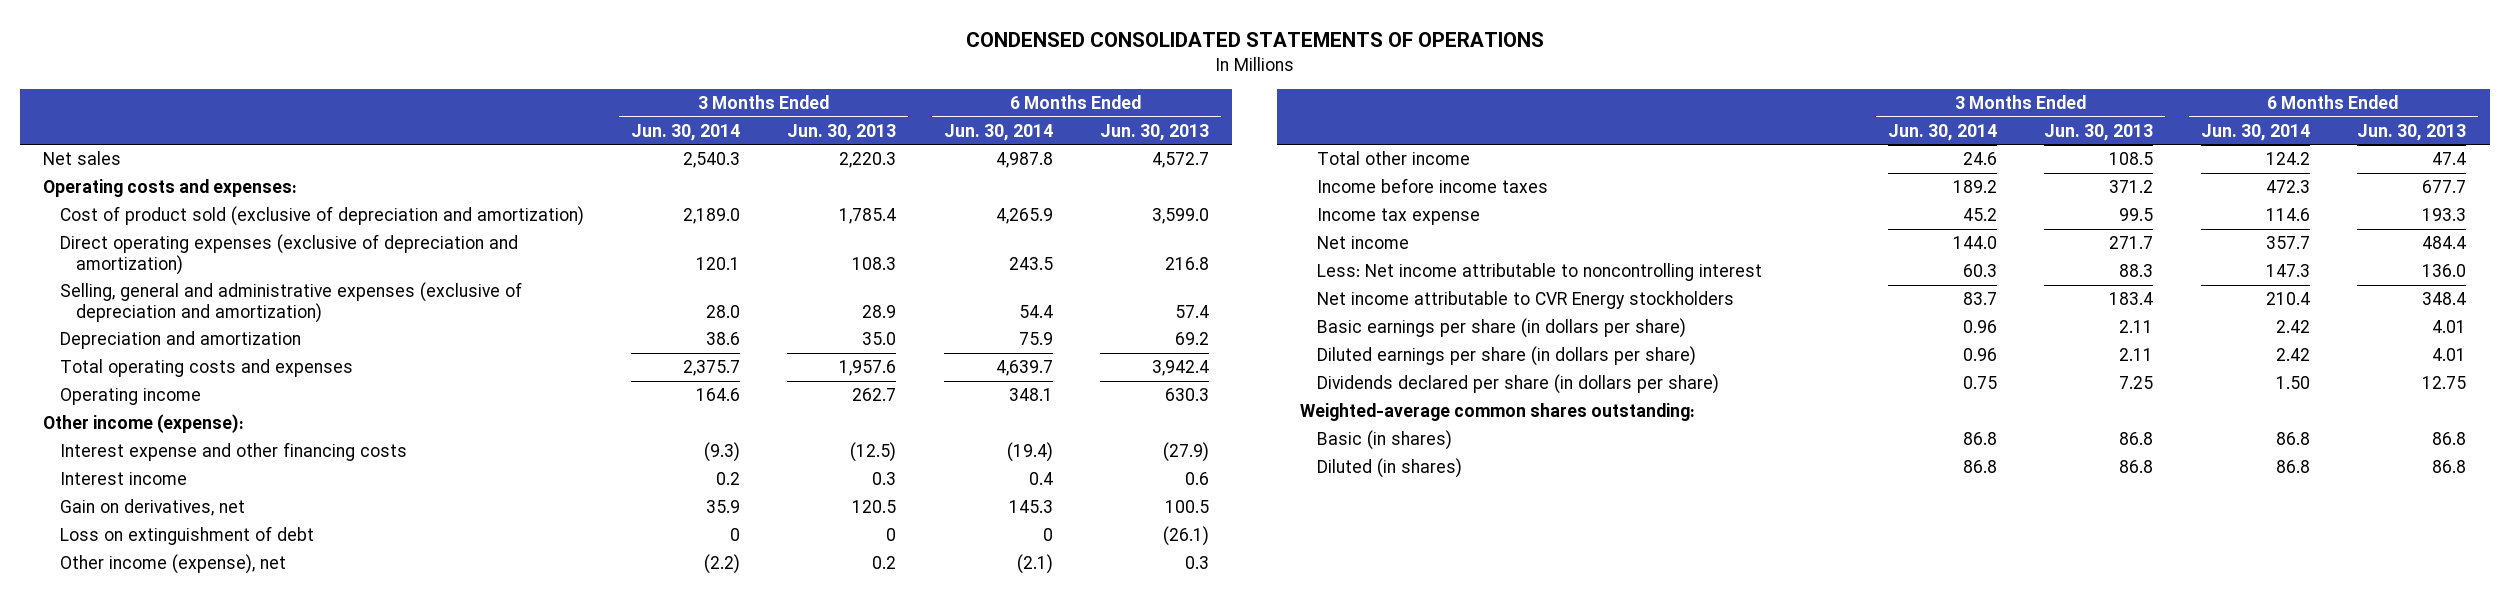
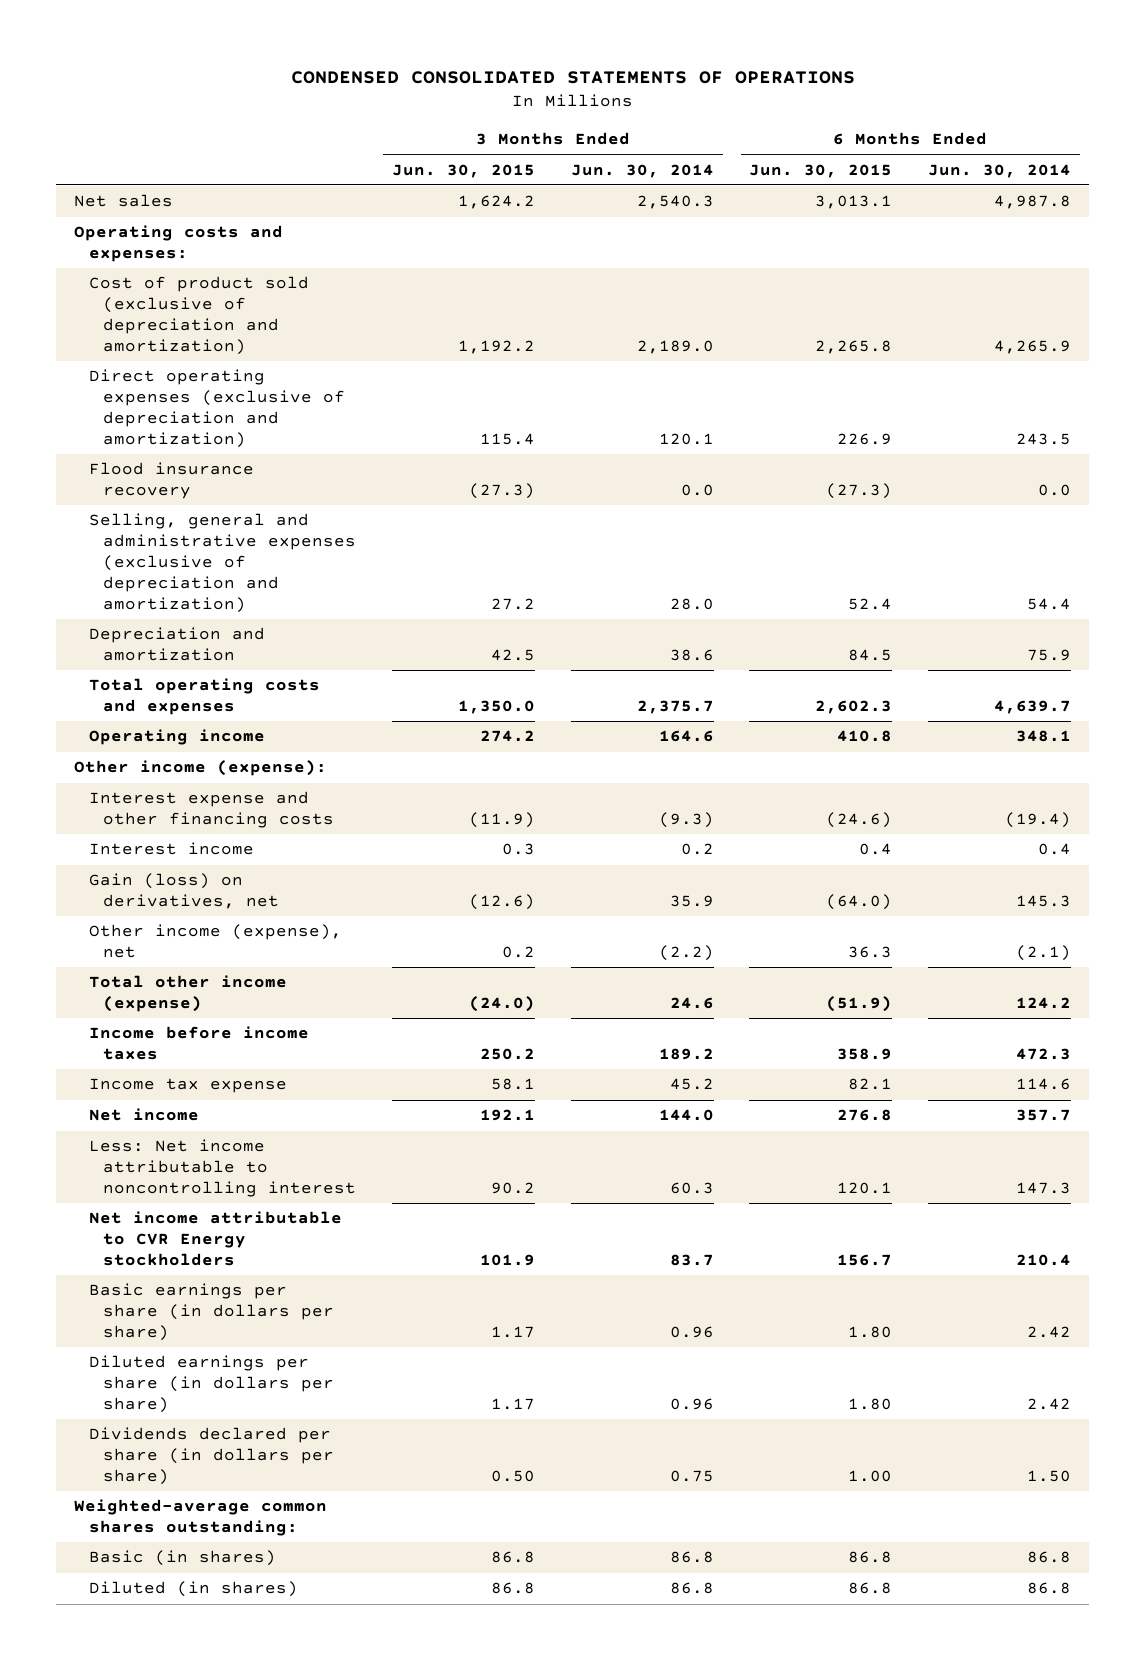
[787,123,897,141] Jun. 30, 2013 -> none
[1099,123,1209,141] Jun. 30, 2013 -> none
none -> [391,163,535,178] Jun. 30, 2015
none -> [749,163,893,178] Jun. 30, 2015
none -> [88,462,254,500] Flood insurance recovery
[59,526,314,546] Loss on extinguishment of debt -> none
[59,499,245,517] Gain on derivatives, net -> [88,873,280,910] Gain (loss) on derivatives, net
[1316,151,1470,166] Total other income -> [88,975,287,1013] Total other income (expense)

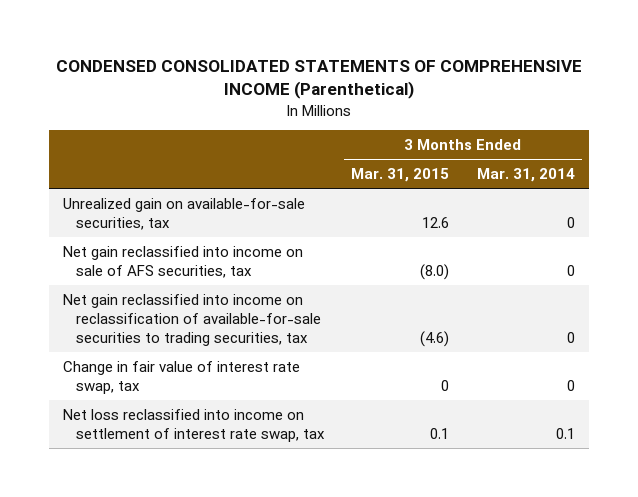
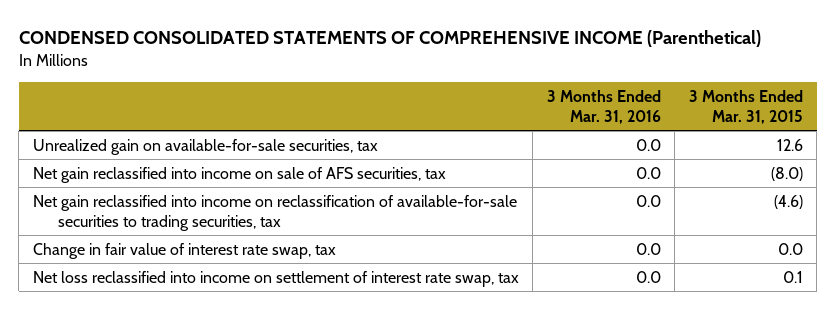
[477,168,576,183] Mar. 31, 2014 -> none
none -> [546,90,661,124] 3 Months Ended Mar. 31, 2016
[441,379,450,391] 0 -> [777,242,803,255] 0.0

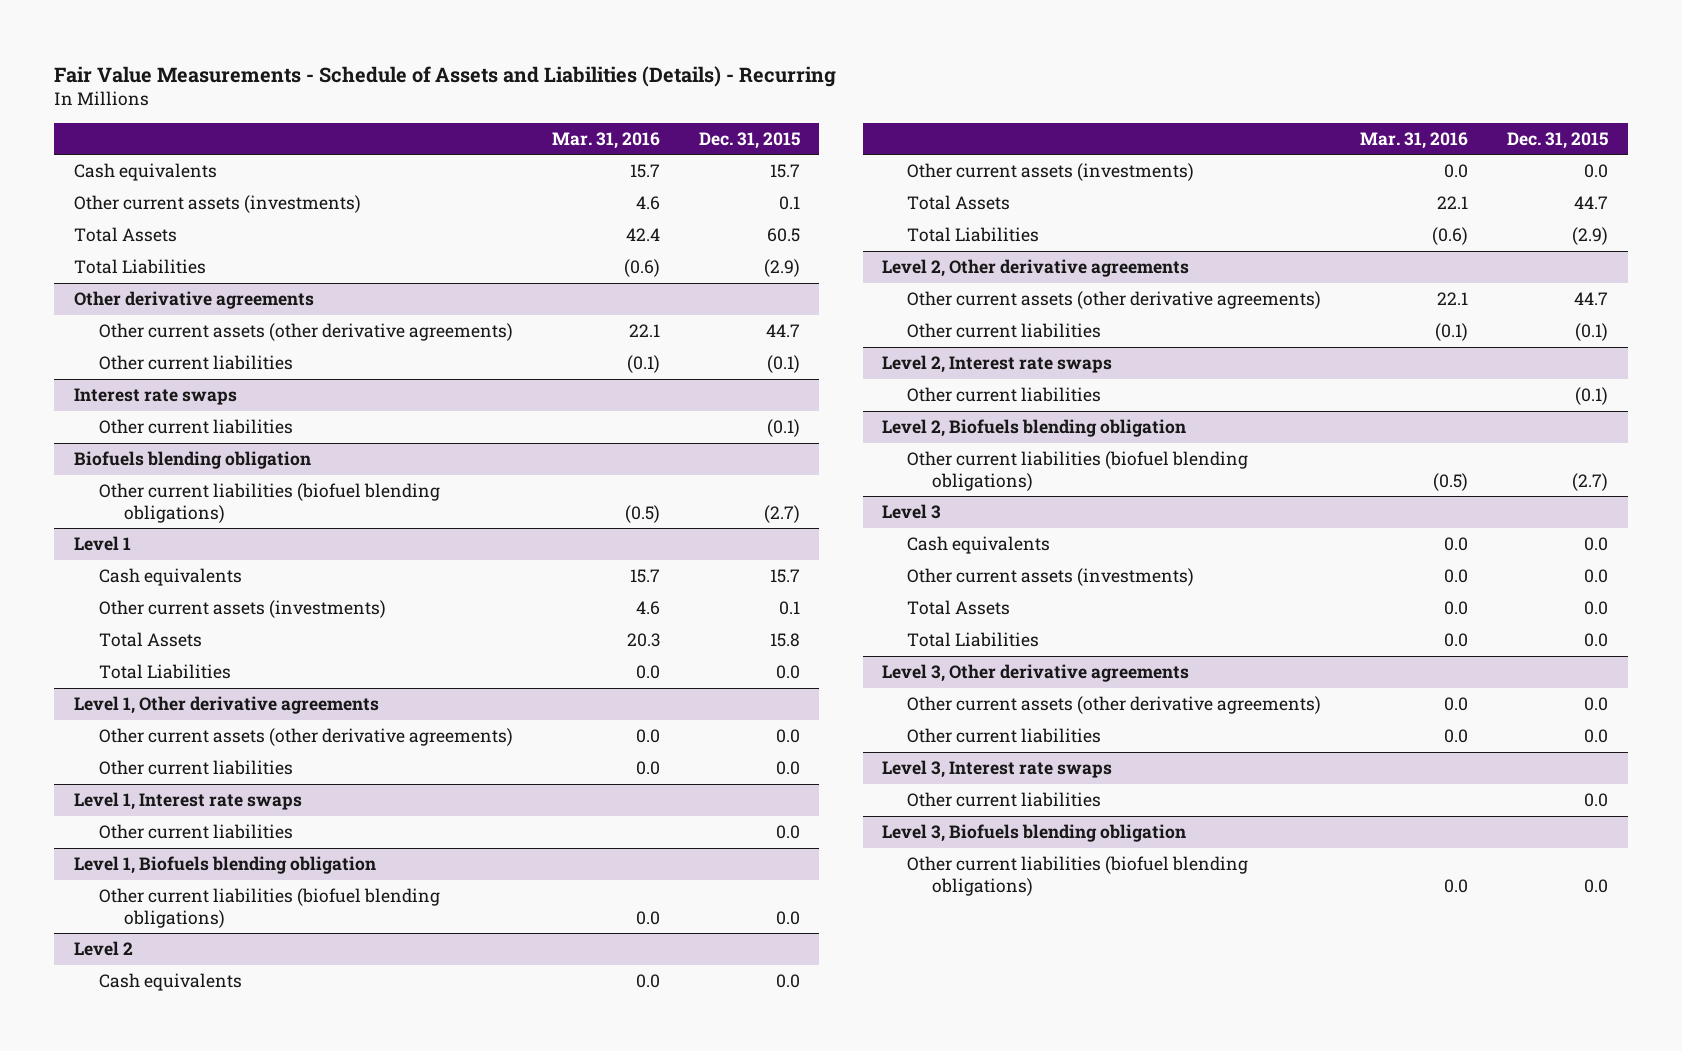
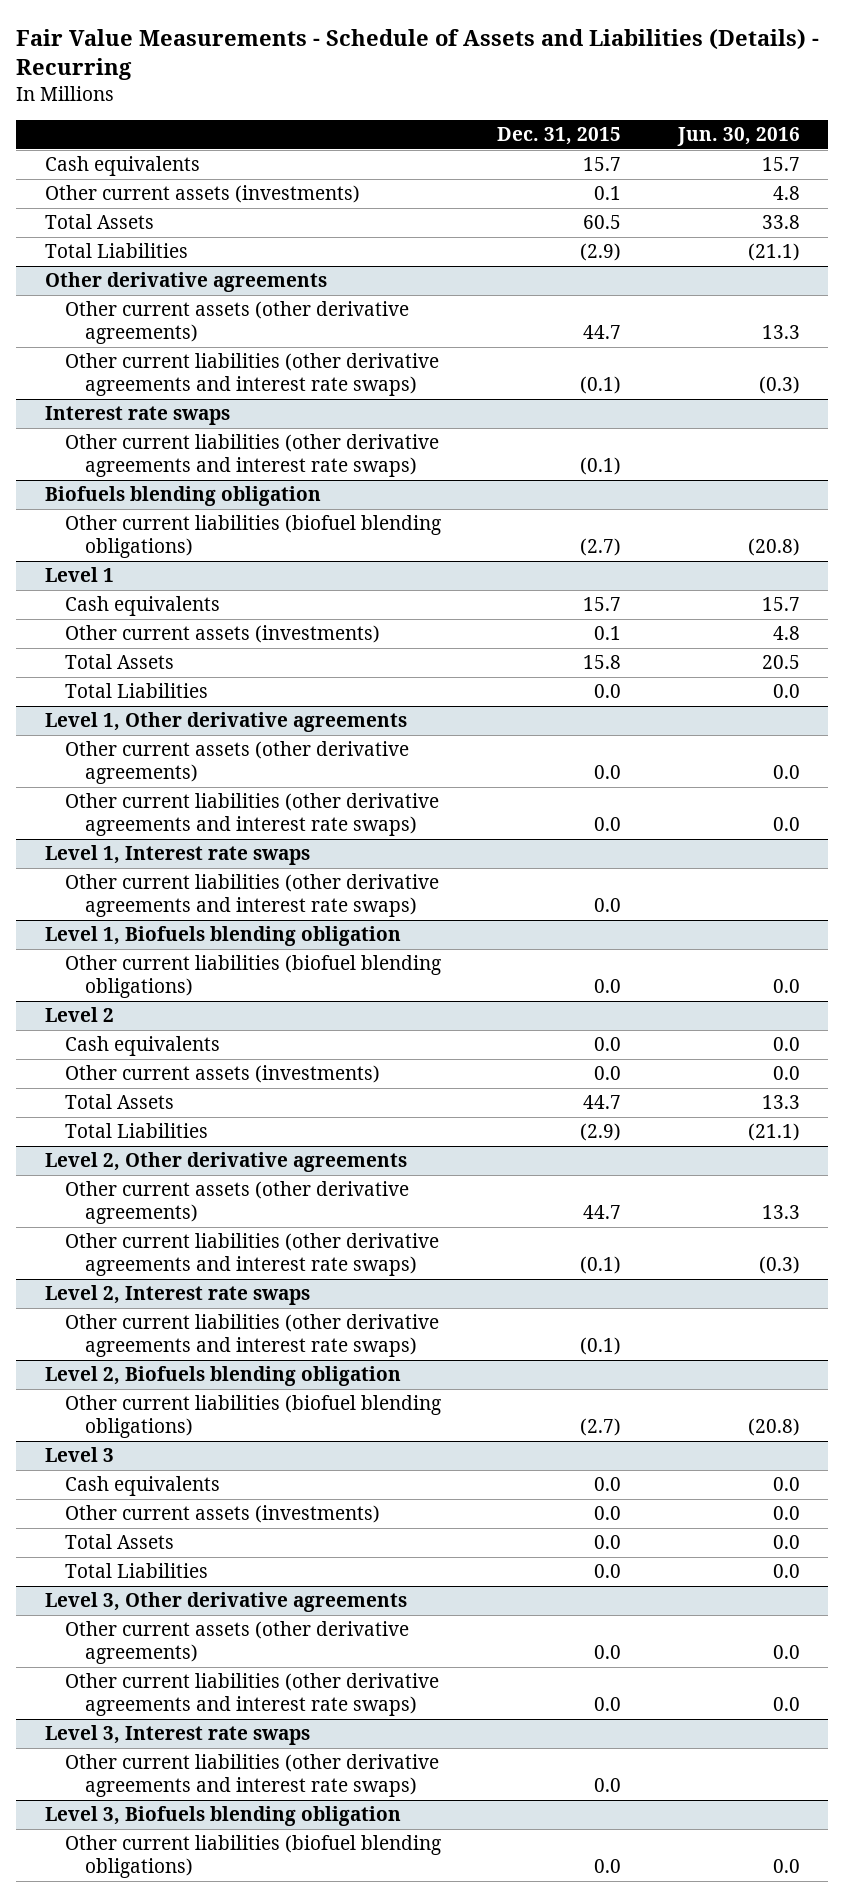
[551,131,660,149] Mar. 31, 2016 -> none
none -> [676,126,800,146] Jun. 30, 2016
[98,355,293,371] Other current liabilities -> [64,353,439,397] Other current liabilities (other derivative agreements and interest rate swaps)
[98,419,293,435] Other current liabilities -> [64,434,439,478] Other current liabilities (other derivative agreements and interest rate swaps)
[98,760,293,776] Other current liabilities -> [64,793,439,837] Other current liabilities (other derivative agreements and interest rate swaps)
[98,824,293,840] Other current liabilities -> [64,874,439,918] Other current liabilities (other derivative agreements and interest rate swaps)
[907,323,1102,339] Other current liabilities -> [64,1233,439,1277] Other current liabilities (other derivative agreements and interest rate swaps)
[907,387,1102,403] Other current liabilities -> [64,1314,439,1358] Other current liabilities (other derivative agreements and interest rate swaps)
[907,728,1102,744] Other current liabilities -> [64,1673,439,1717] Other current liabilities (other derivative agreements and interest rate swaps)
[907,792,1102,808] Other current liabilities -> [64,1754,439,1798] Other current liabilities (other derivative agreements and interest rate swaps)

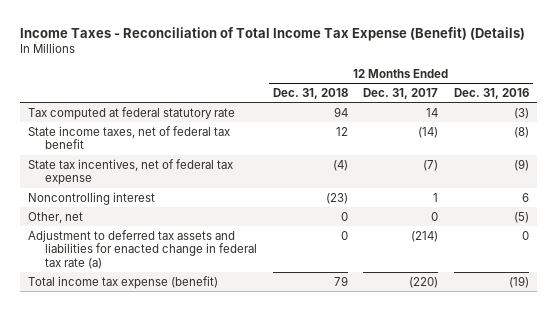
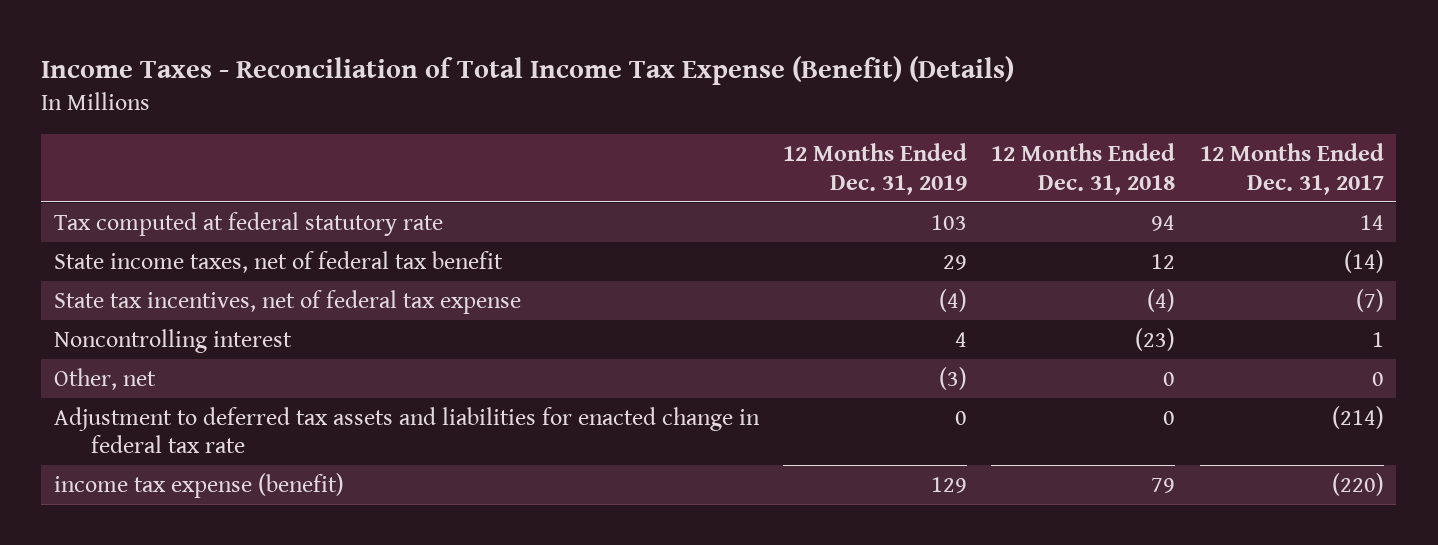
[454,87,530,99] Dec. 31, 2016 -> none
none -> [783,143,968,195] 12 Months Ended Dec. 31, 2019
[27,229,257,269] Adjustment to deferred tax assets and liabilities for enacted change in federal tax rate (a) -> [53,406,760,454] Adjustment to deferred tax assets and liabilities for enacted change in federal tax rate
[27,275,218,289] Total income tax expense (benefit) -> [53,472,344,498] income tax expense (benefit)

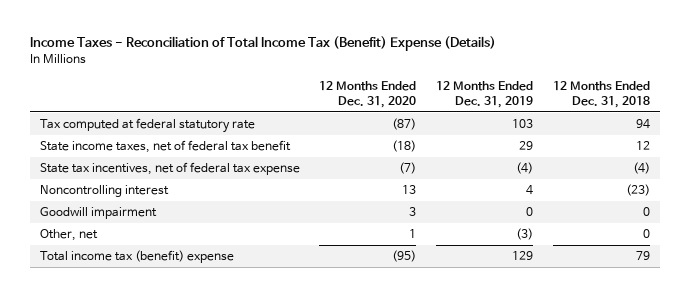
[41,56,1015,86] Income Taxes - Reconciliation of Total Income Tax Expense (Benefit) (Details) -> [29,36,496,52] Income Taxes - Reconciliation of Total Income Tax (Benefit) Expense (Details)
[1199,143,1384,195] 12 Months Ended Dec. 31, 2017 -> none
none -> [319,80,417,108] 12 Months Ended Dec. 31, 2020
none -> [39,207,157,220] Goodwill impairment
[53,406,760,454] Adjustment to deferred tax assets and liabilities for enacted change in federal tax rate -> none
[53,472,344,498] income tax expense (benefit) -> [39,250,234,264] Total income tax (benefit) expense

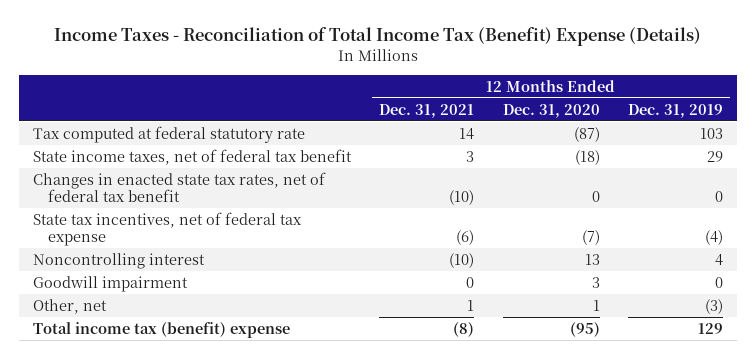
[553,80,651,108] 12 Months Ended Dec. 31, 2018 -> none
none -> [379,103,475,118] Dec. 31, 2021
none -> [32,171,326,202] Changes in enacted state tax rates, net of federal tax benefit

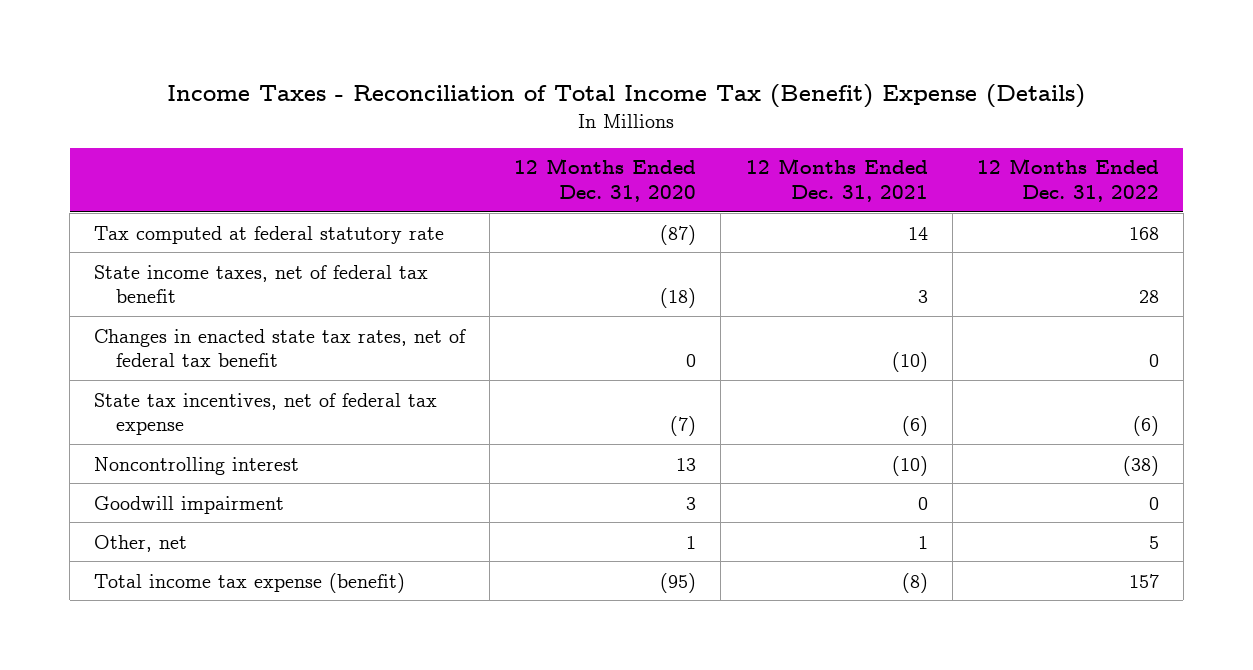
[628,103,724,118] Dec. 31, 2019 -> none
none -> [976,158,1159,202] 12 Months Ended Dec. 31, 2022
[32,321,290,338] Total income tax (benefit) expense -> [94,572,406,593] Total income tax expense (benefit)

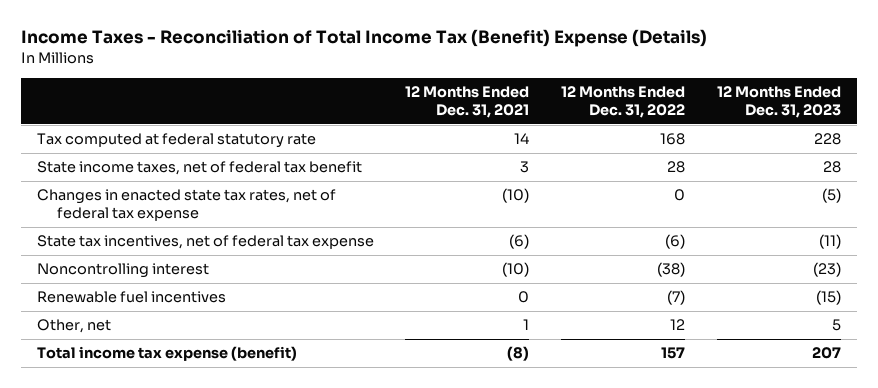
[514,158,697,202] 12 Months Ended Dec. 31, 2020 -> none
none -> [717,86,842,119] 12 Months Ended Dec. 31, 2023
[94,328,467,368] Changes in enacted state tax rates, net of federal tax benefit -> [36,189,336,222] Changes in enacted state tax rates, net of federal tax expense
[94,495,285,514] Goodwill impairment -> none
none -> [36,291,226,304] Renewable fuel incentives
[1148,535,1159,549] 5 -> [670,319,686,331] 12

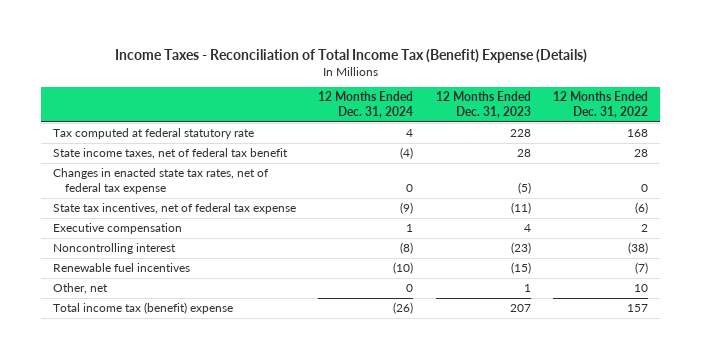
[405,86,530,119] 12 Months Ended Dec. 31, 2021 -> none
none -> [318,91,414,119] 12 Months Ended Dec. 31, 2024
none -> [52,223,182,235] Executive compensation
[670,319,686,331] 12 -> [634,284,649,293] 10
[832,319,842,332] 5 -> [523,284,531,293] 1
[36,346,297,362] Total income tax expense (benefit) -> [52,302,233,315] Total income tax (benefit) expense

